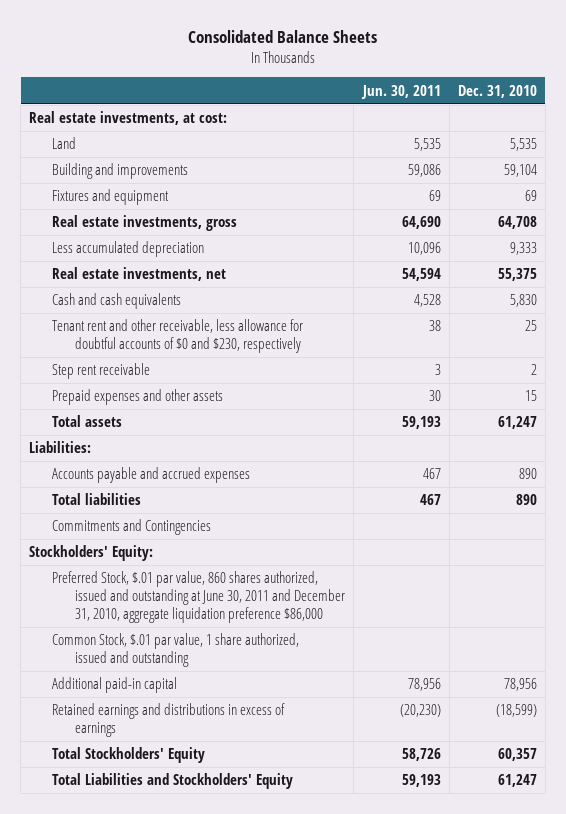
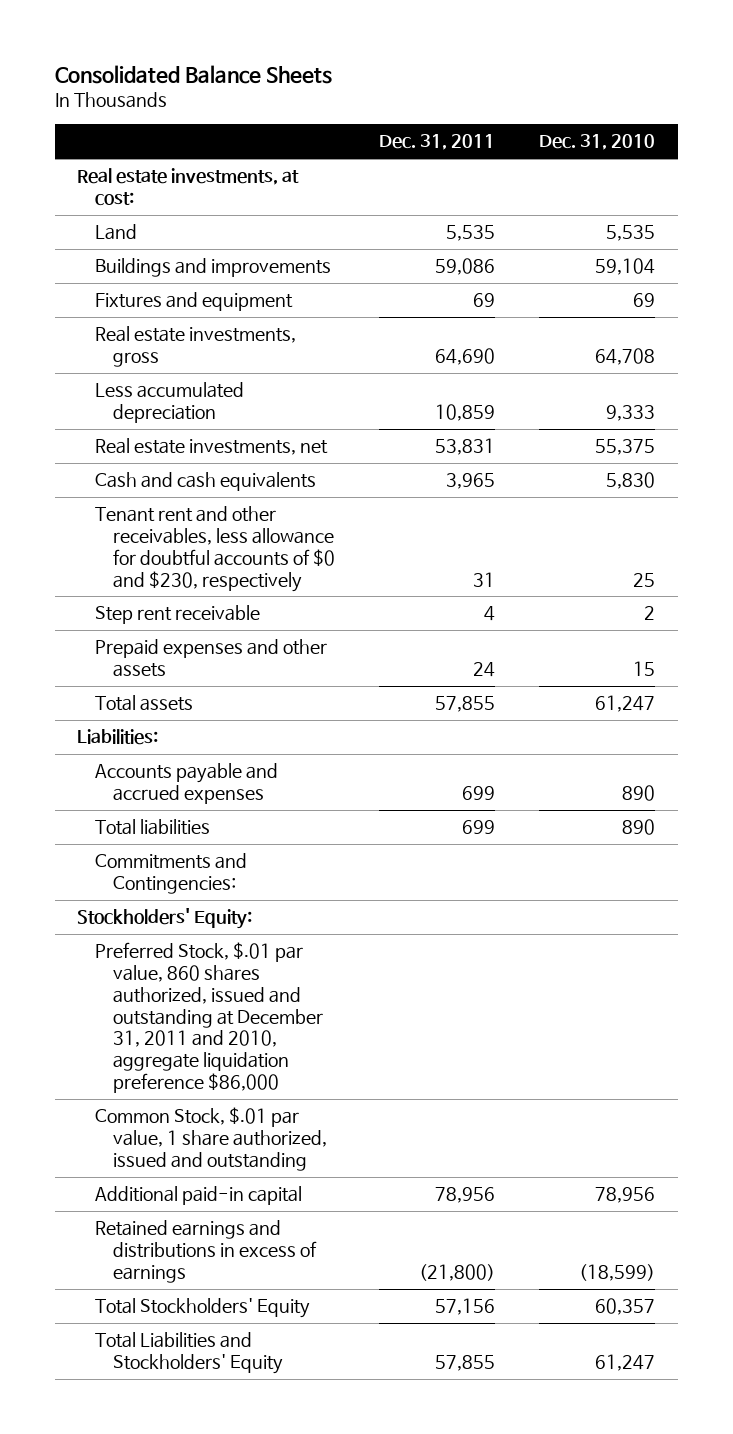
[360,84,441,99] Jun. 30, 2011 -> none
none -> [379,134,496,151] Dec. 31, 2011
[52,163,189,180] Building and improvements -> [94,258,331,278] Buildings and improvements
[52,319,304,354] Tenant rent and other receivable, less allowance for doubtful accounts of $0 and $230, respectively -> [94,506,335,592] Tenant rent and other receivables, less allowance for doubtful accounts of $0 and $230, respectively
[52,519,212,536] Commitments and Contingencies -> [94,853,247,895] Commitments and Contingencies:
[52,571,346,624] Preferred Stock, $.01 par value, 860 shares authorized, issued and outstanding at June 30, 2011 and December 31, 2010, aggregate liquidation preference $86,000 -> [94,942,323,1093] Preferred Stock, $.01 par value, 860 shares authorized, issued and outstanding at December 31, 2011 and 2010, aggregate liquidation preference $86,000

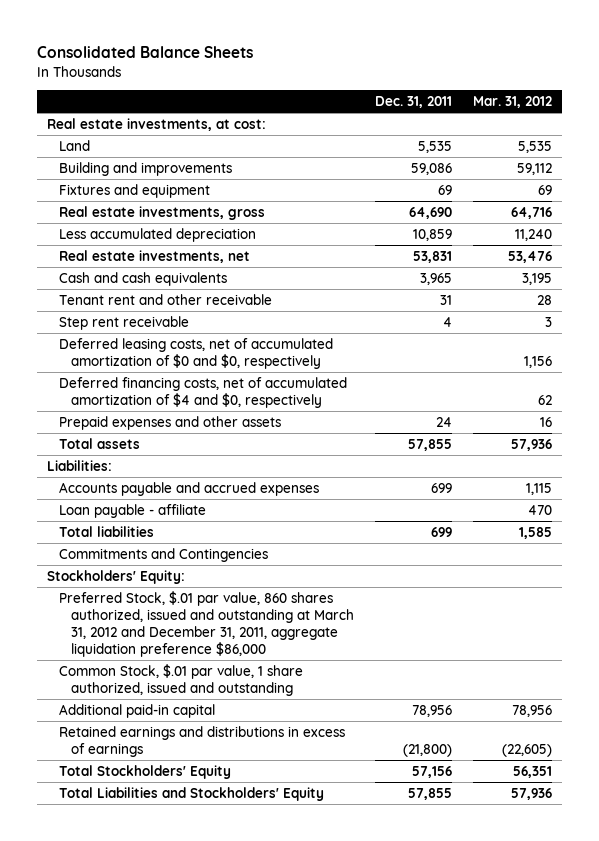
[539,134,656,151] Dec. 31, 2010 -> none
none -> [472,95,552,108] Mar. 31, 2012
[94,258,331,278] Buildings and improvements -> [59,161,233,176] Building and improvements
[94,506,335,592] Tenant rent and other receivables, less allowance for doubtful accounts of $0 and $230, respectively -> [59,293,273,305] Tenant rent and other receivable
none -> [59,337,334,369] Deferred leasing costs, net of accumulated amortization of $0 and $0, respectively
none -> [59,376,348,408] Deferred financing costs, net of accumulated amortization of $4 and $0, respectively
none -> [59,503,207,518] Loan payable - affiliate
[94,853,247,895] Commitments and Contingencies: -> [59,547,269,562] Commitments and Contingencies
[94,942,323,1093] Preferred Stock, $.01 par value, 860 shares authorized, issued and outstanding at December 31, 2011 and 2010, aggregate liquidation preference $86,000 -> [59,590,355,657] Preferred Stock, $.01 par value, 860 shares authorized, issued and outstanding at March 31, 2012 and December 31, 2011, aggregate liquidation preference $86,000

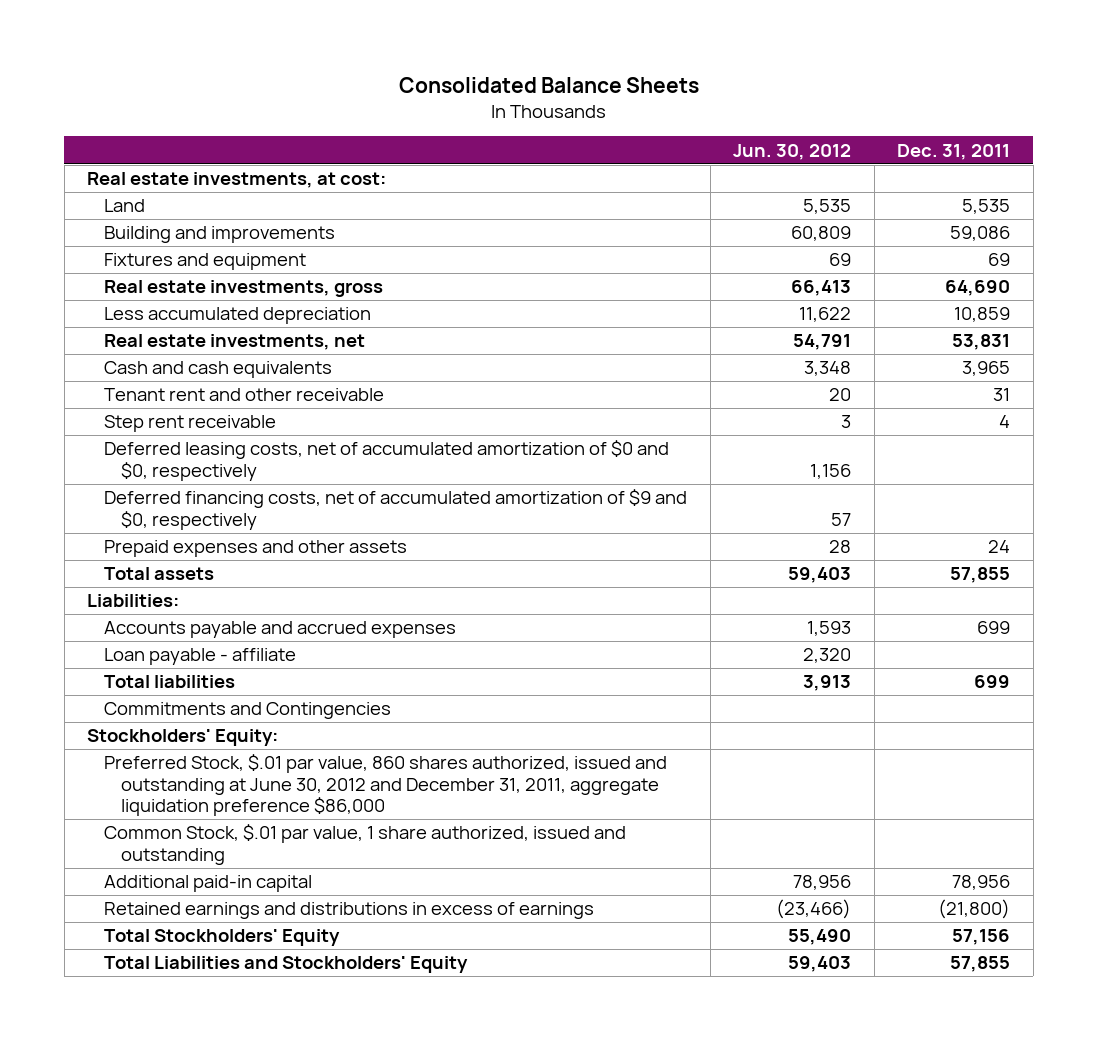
[472,95,552,108] Mar. 31, 2012 -> none
none -> [733,143,852,160] Jun. 30, 2012
[59,376,348,408] Deferred financing costs, net of accumulated amortization of $4 and $0, respectively -> [104,489,688,530] Deferred financing costs, net of accumulated amortization of $9 and $0, respectively
[59,590,355,657] Preferred Stock, $.01 par value, 860 shares authorized, issued and outstanding at March 31, 2012 and December 31, 2011, aggregate liquidation preference $86,000 -> [104,754,668,817] Preferred Stock, $.01 par value, 860 shares authorized, issued and outstanding at June 30, 2012 and December 31, 2011, aggregate liquidation preference $86,000

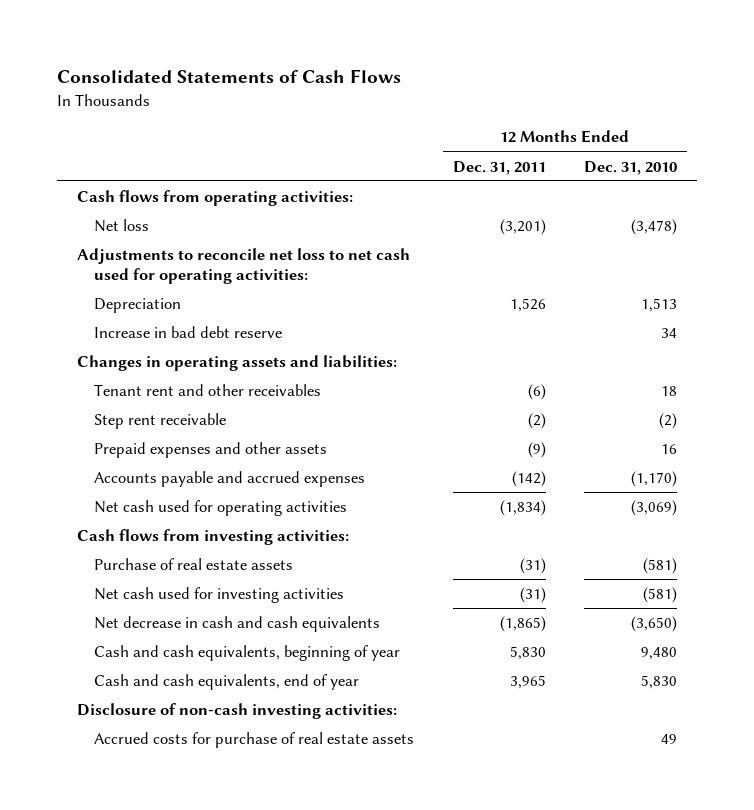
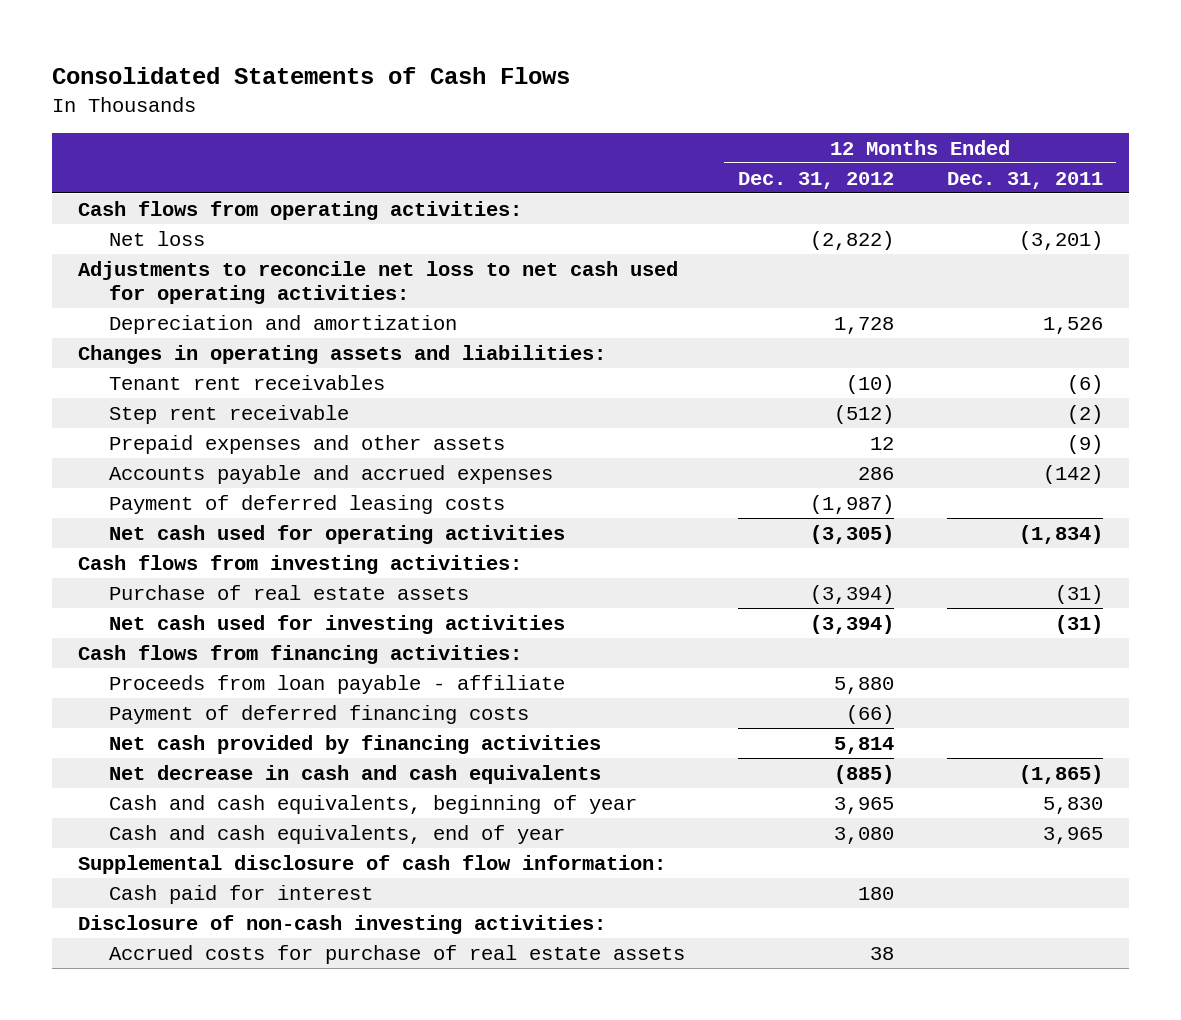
[584,160,678,175] Dec. 31, 2010 -> none
none -> [737,171,894,189] Dec. 31, 2012
[94,326,283,339] Increase in bad debt reserve -> none
[94,298,182,314] Depreciation -> [108,314,457,334] Depreciation and amortization
[94,384,322,397] Tenant rent and other receivables -> [108,374,385,390] Tenant rent receivables
none -> [108,494,505,514] Payment of deferred leasing costs
none -> [78,644,523,664] Cash flows from financing activities:
none -> [108,674,565,694] Proceeds from loan payable - affiliate
none -> [108,704,529,724] Payment of deferred financing costs
none -> [108,734,601,754] Net cash provided by financing activities
none -> [78,854,667,874] Supplemental disclosure of cash flow information:
none -> [108,884,373,904] Cash paid for interest

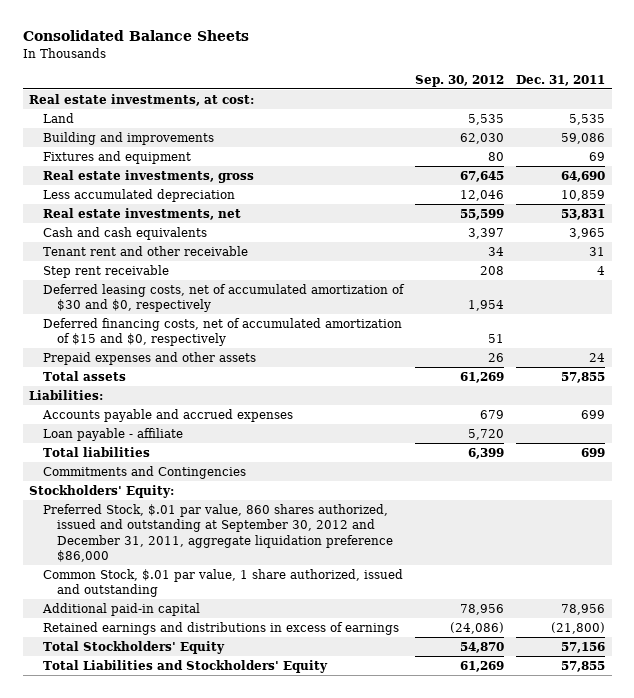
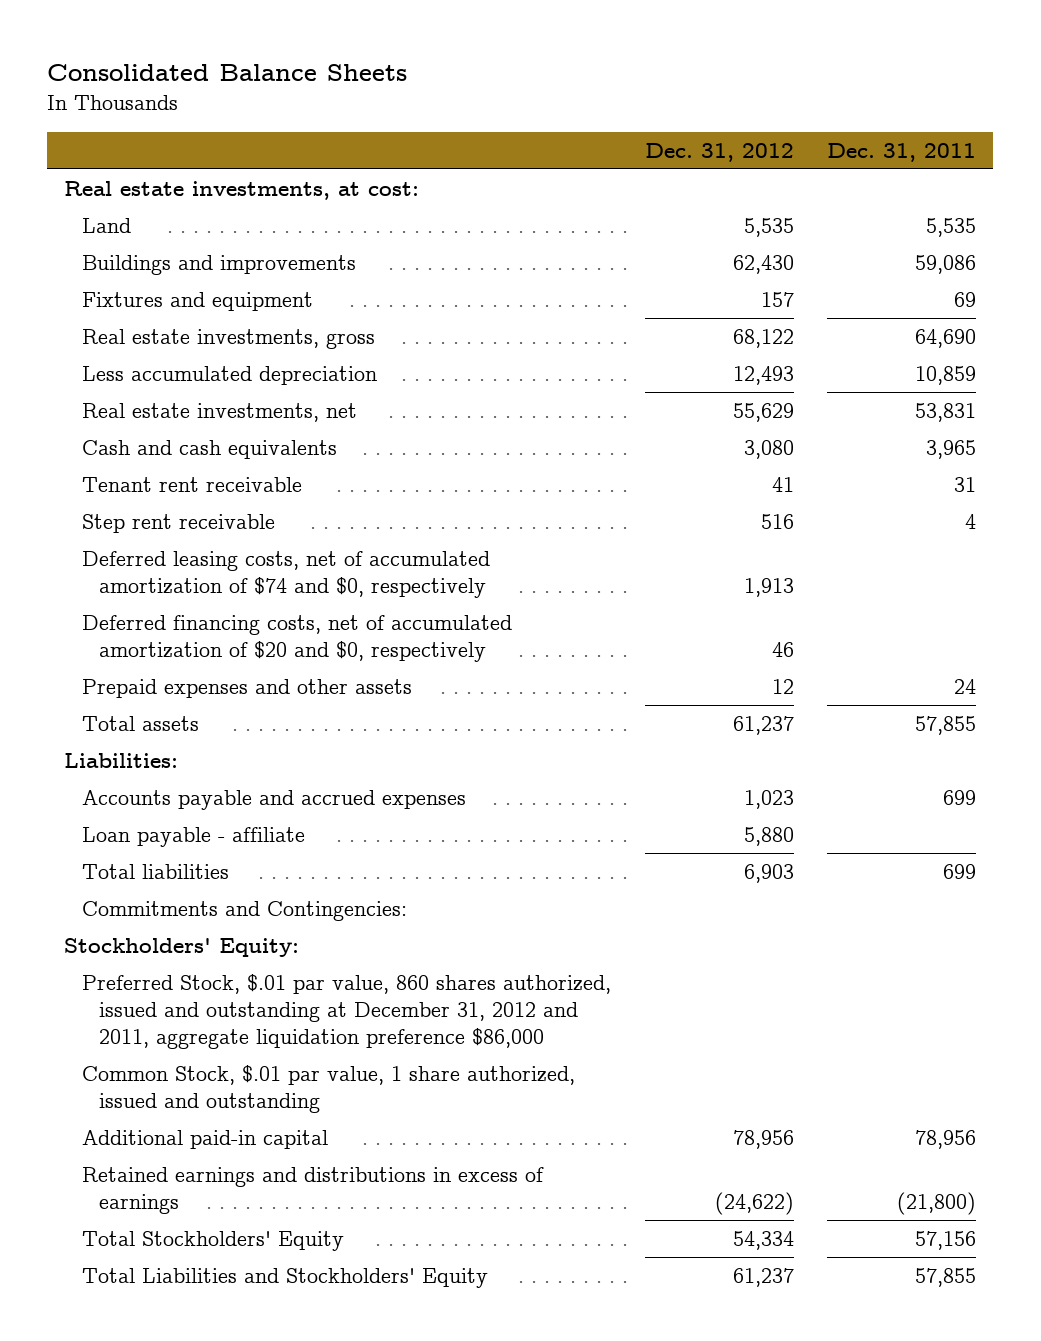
[415,74,505,87] Sep. 30, 2012 -> none
none -> [644,142,794,162] Dec. 31, 2012
[42,131,214,145] Building and improvements -> [81,254,356,275] Buildings and improvements
[42,245,248,256] Tenant rent and other receivable -> [81,476,302,492] Tenant rent receivable
[42,283,405,313] Deferred leasing costs, net of accumulated amortization of $30 and $0, respectively -> [81,550,490,598] Deferred leasing costs, net of accumulated amortization of $74 and $0, respectively
[42,317,402,347] Deferred financing costs, net of accumulated amortization of $15 and $0, respectively -> [81,614,512,662] Deferred financing costs, net of accumulated amortization of $20 and $0, respectively
[42,465,246,479] Commitments and Contingencies -> [81,900,407,921] Commitments and Contingencies:
[42,503,393,562] Preferred Stock, $.01 par value, 860 shares authorized, issued and outstanding at September 30, 2012 and December 31, 2011, aggregate liquidation preference $86,000 -> [81,973,611,1049] Preferred Stock, $.01 par value, 860 shares authorized, issued and outstanding at December 31, 2012 and 2011, aggregate liquidation preference $86,000

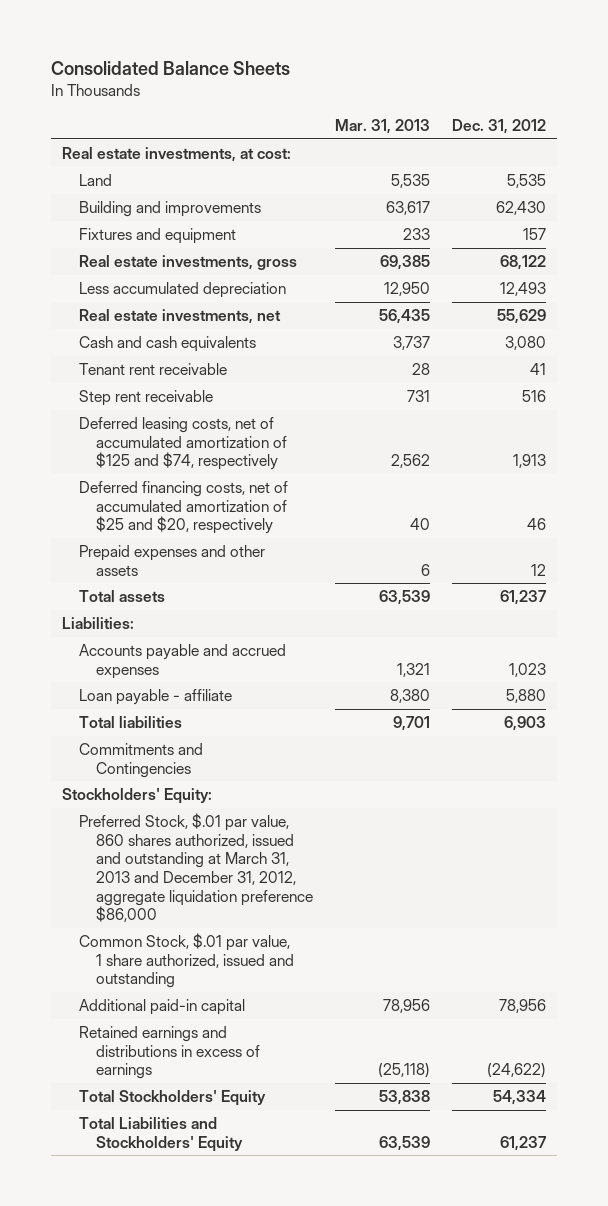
[827,142,977,162] Dec. 31, 2011 -> none
none -> [334,119,430,135] Mar. 31, 2013
[81,254,356,275] Buildings and improvements -> [78,201,261,218] Building and improvements
[81,550,490,598] Deferred leasing costs, net of accumulated amortization of $74 and $0, respectively -> [78,417,287,471] Deferred leasing costs, net of accumulated amortization of $125 and $74, respectively
[81,614,512,662] Deferred financing costs, net of accumulated amortization of $20 and $0, respectively -> [78,481,288,535] Deferred financing costs, net of accumulated amortization of $25 and $20, respectively
[81,900,407,921] Commitments and Contingencies: -> [78,743,203,778] Commitments and Contingencies
[81,973,611,1049] Preferred Stock, $.01 par value, 860 shares authorized, issued and outstanding at December 31, 2012 and 2011, aggregate liquidation preference $86,000 -> [78,813,313,923] Preferred Stock, $.01 par value, 860 shares authorized, issued and outstanding at March 31, 2013 and December 31, 2012, aggregate liquidation preference $86,000

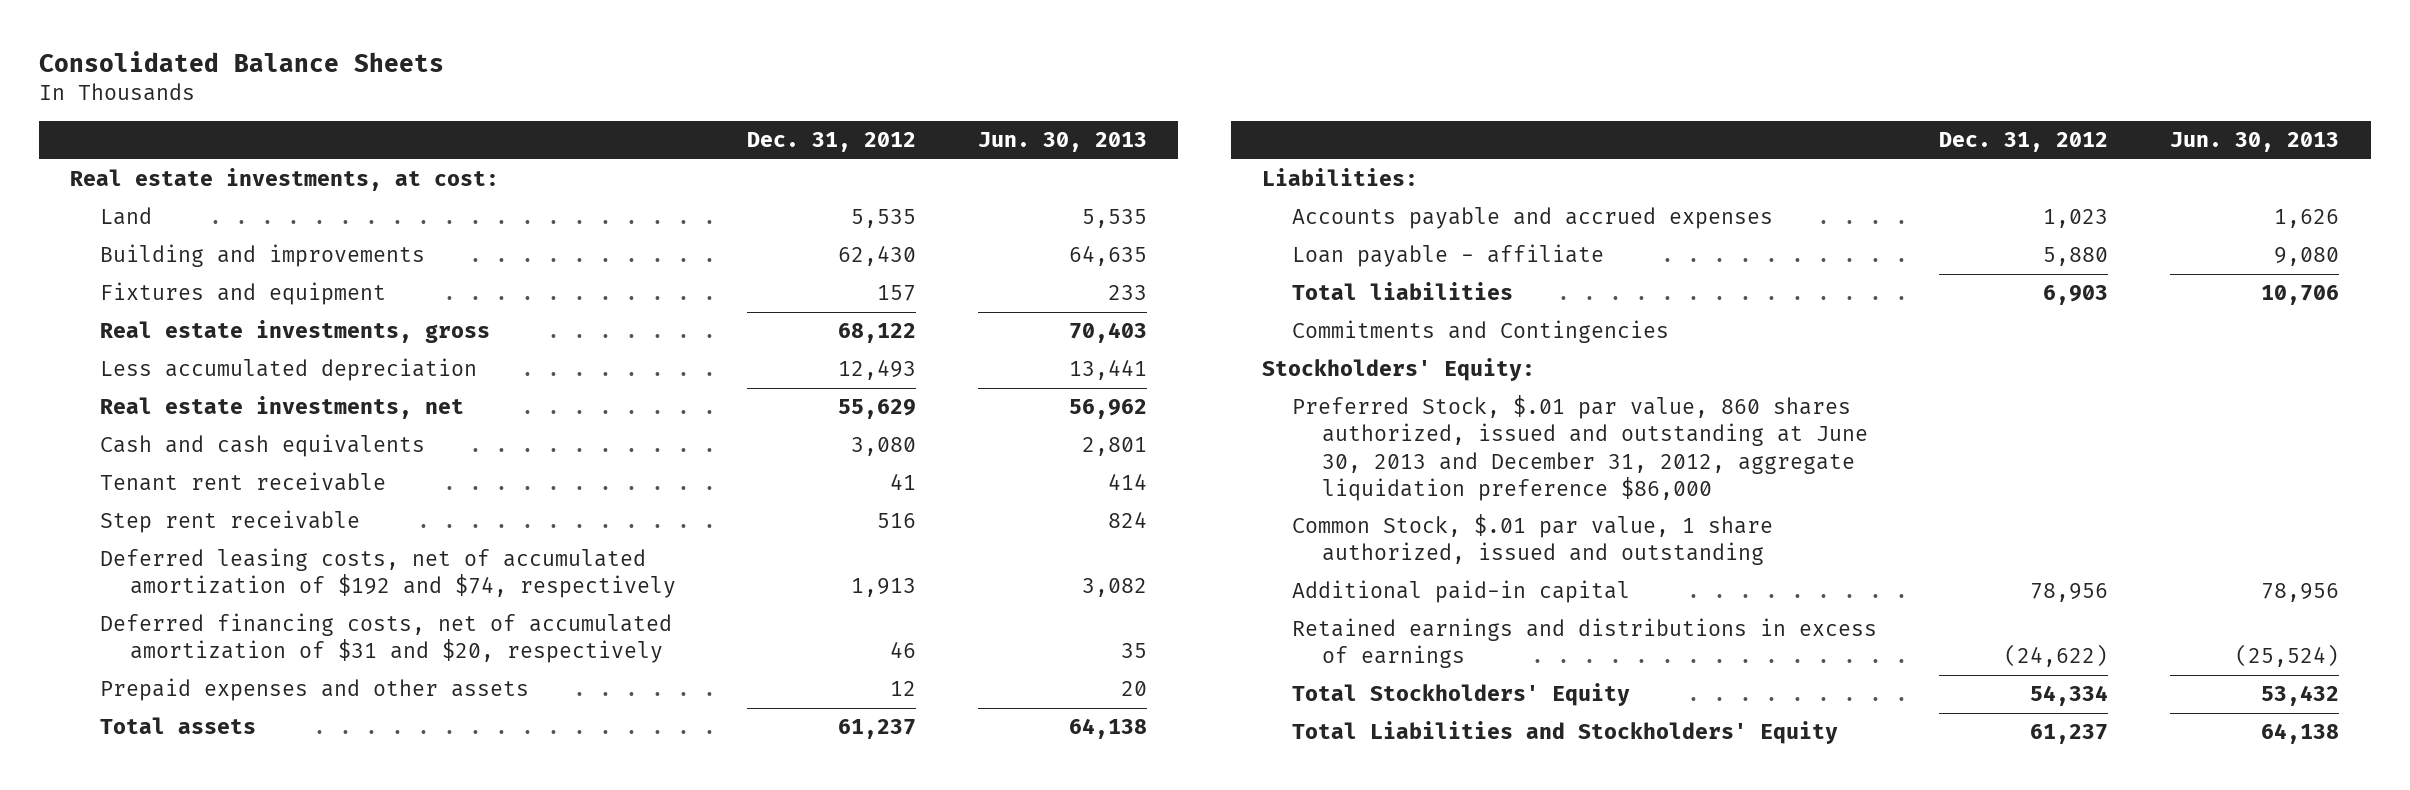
[334,119,430,135] Mar. 31, 2013 -> none
none -> [978,132,1148,153] Jun. 30, 2013
[78,417,287,471] Deferred leasing costs, net of accumulated amortization of $125 and $74, respectively -> [99,548,676,599] Deferred leasing costs, net of accumulated amortization of $192 and $74, respectively
[78,481,288,535] Deferred financing costs, net of accumulated amortization of $25 and $20, respectively -> [99,613,672,664] Deferred financing costs, net of accumulated amortization of $31 and $20, respectively
[78,813,313,923] Preferred Stock, $.01 par value, 860 shares authorized, issued and outstanding at March 31, 2013 and December 31, 2012, aggregate liquidation preference $86,000 -> [1291,395,1868,501] Preferred Stock, $.01 par value, 860 shares authorized, issued and outstanding at June 30, 2013 and December 31, 2012, aggregate liquidation preference $86,000

